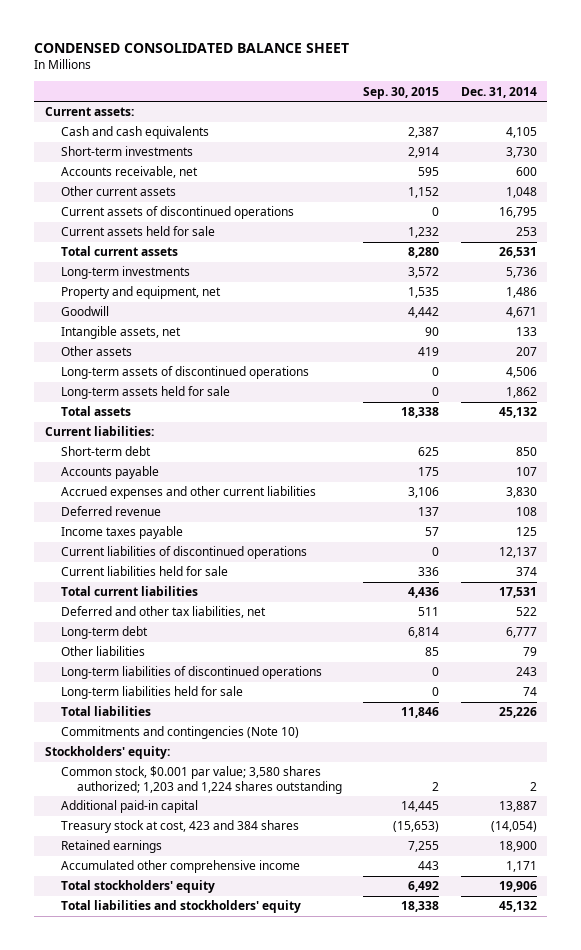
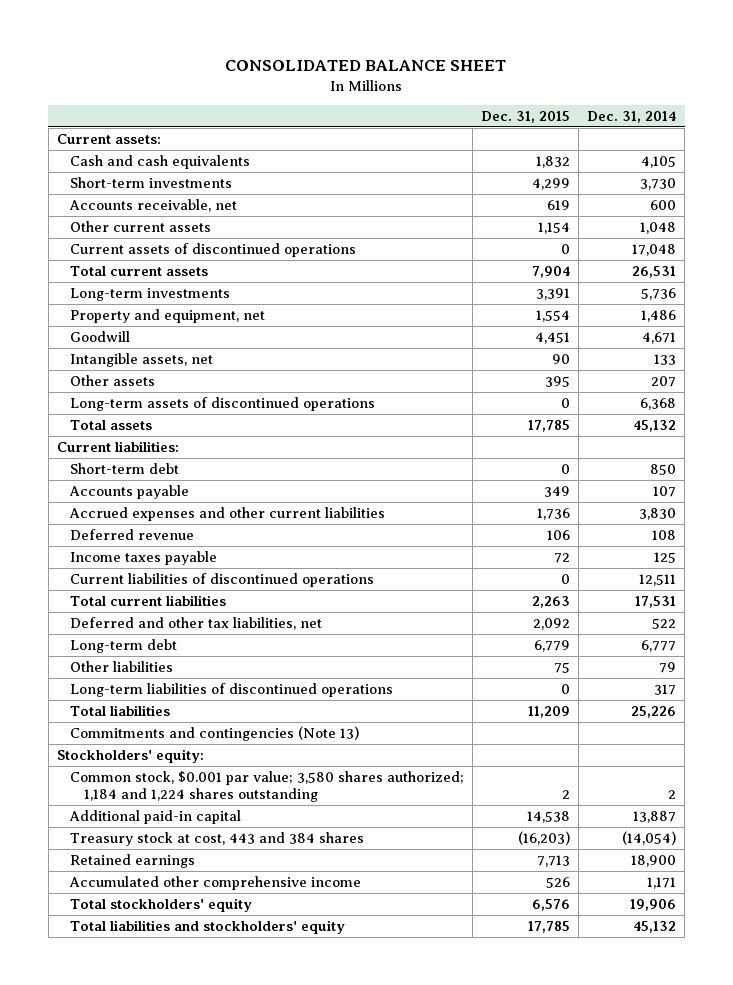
[34,42,350,53] CONDENSED CONSOLIDATED BALANCE SHEET -> [225,59,507,71] CONSOLIDATED BALANCE SHEET
[363,86,440,99] Sep. 30, 2015 -> none
none -> [481,111,571,124] Dec. 31, 2015
[60,226,215,237] Current assets held for sale -> none
[498,207,537,219] 16,795 -> [632,243,677,256] 17,048
[60,386,230,400] Long-term assets held for sale -> none
[505,367,537,379] 4,506 -> [640,397,677,410] 6,368
[60,566,228,577] Current liabilities held for sale -> none
[498,547,537,559] 12,137 -> [639,573,677,586] 12,511
[60,686,243,700] Long-term liabilities held for sale -> none
[515,667,537,677] 243 -> [654,683,677,695] 317
[60,726,299,740] Commitments and contingencies (Note 10) -> [70,725,360,741] Commitments and contingencies (Note 13)
[60,766,343,794] Common stock, $0.001 par value; 3,580 shares authorized; 1,203 and 1,224 shares outstanding -> [70,770,465,803] Common stock, $0.001 par value; 3,580 shares authorized; 1,184 and 1,224 shares outstanding
[60,820,299,834] Treasury stock at cost, 423 and 384 shares -> [70,831,365,846] Treasury stock at cost, 443 and 384 shares

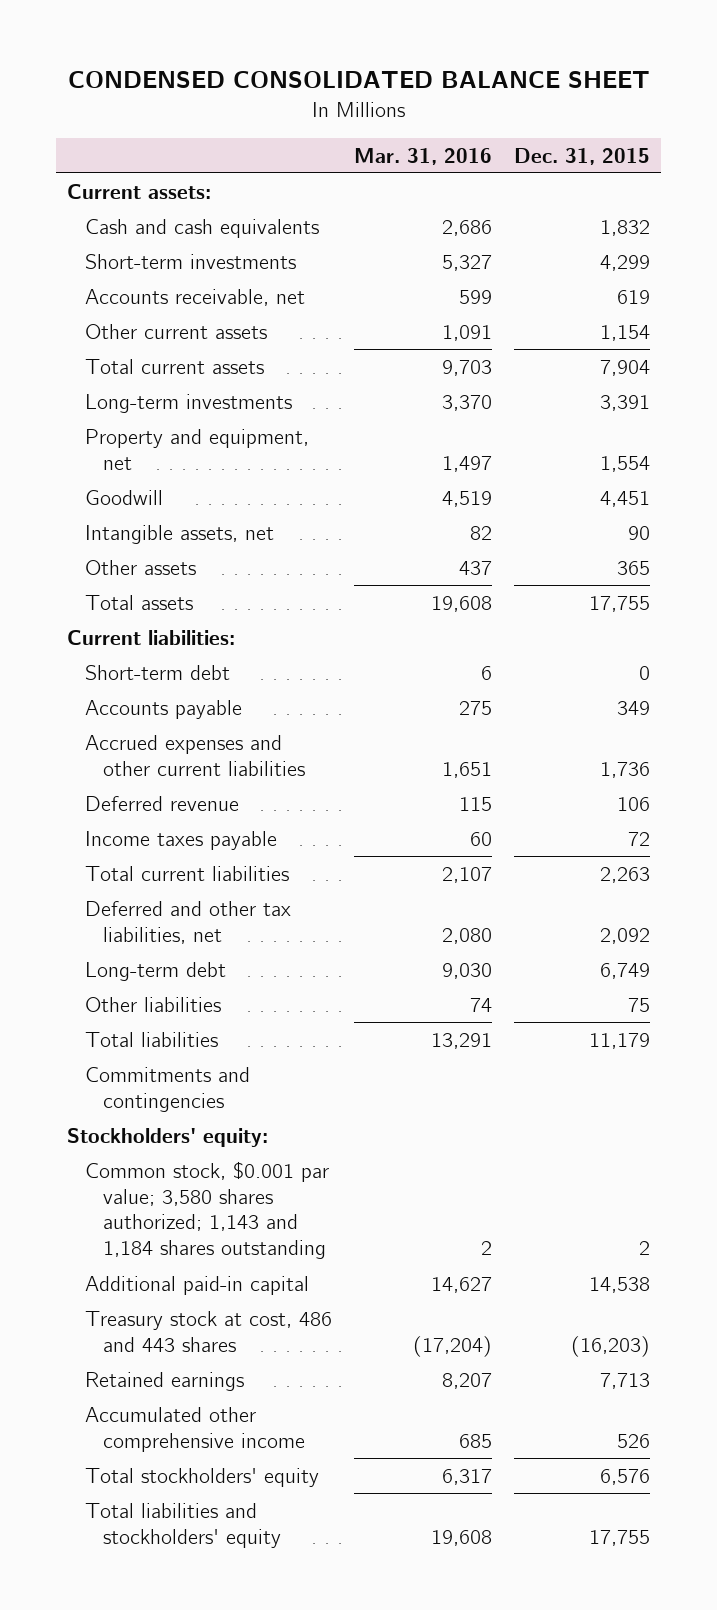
[225,59,507,71] CONSOLIDATED BALANCE SHEET -> [67,71,650,89] CONDENSED CONSOLIDATED BALANCE SHEET
[587,111,677,124] Dec. 31, 2014 -> none
none -> [354,147,493,165] Mar. 31, 2016
[70,242,357,257] Current assets of discontinued operations -> none
[70,396,376,411] Long-term assets of discontinued operations -> none
[545,375,571,387] 395 -> [617,560,651,575] 365
[528,419,571,432] 17,785 -> [589,595,651,612] 17,755
[70,572,375,587] Current liabilities of discontinued operations -> none
[534,639,571,652] 6,779 -> [600,962,651,979] 6,749
[70,682,394,697] Long-term liabilities of discontinued operations -> none
[528,705,571,718] 11,209 -> [589,1032,651,1049] 11,179
[70,725,360,741] Commitments and contingencies (Note 13) -> [84,1066,250,1112] Commitments and contingencies
[70,770,465,803] Common stock, $0.001 par value; 3,580 shares authorized; 1,184 and 1,224 shares outstanding -> [84,1160,329,1260] Common stock, $0.001 par value; 3,580 shares authorized; 1,143 and 1,184 shares outstanding
[70,831,365,846] Treasury stock at cost, 443 and 384 shares -> [84,1310,332,1352] Treasury stock at cost, 486 and 443 shares
[528,920,571,933] 17,785 -> [589,1529,651,1546] 17,755

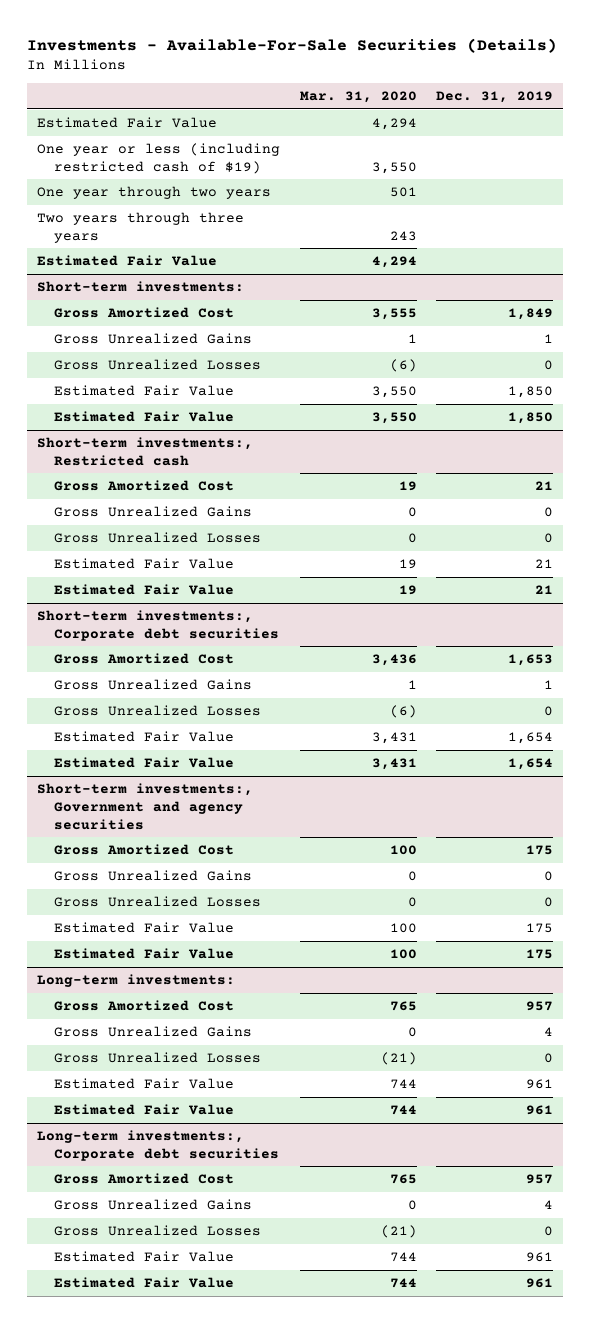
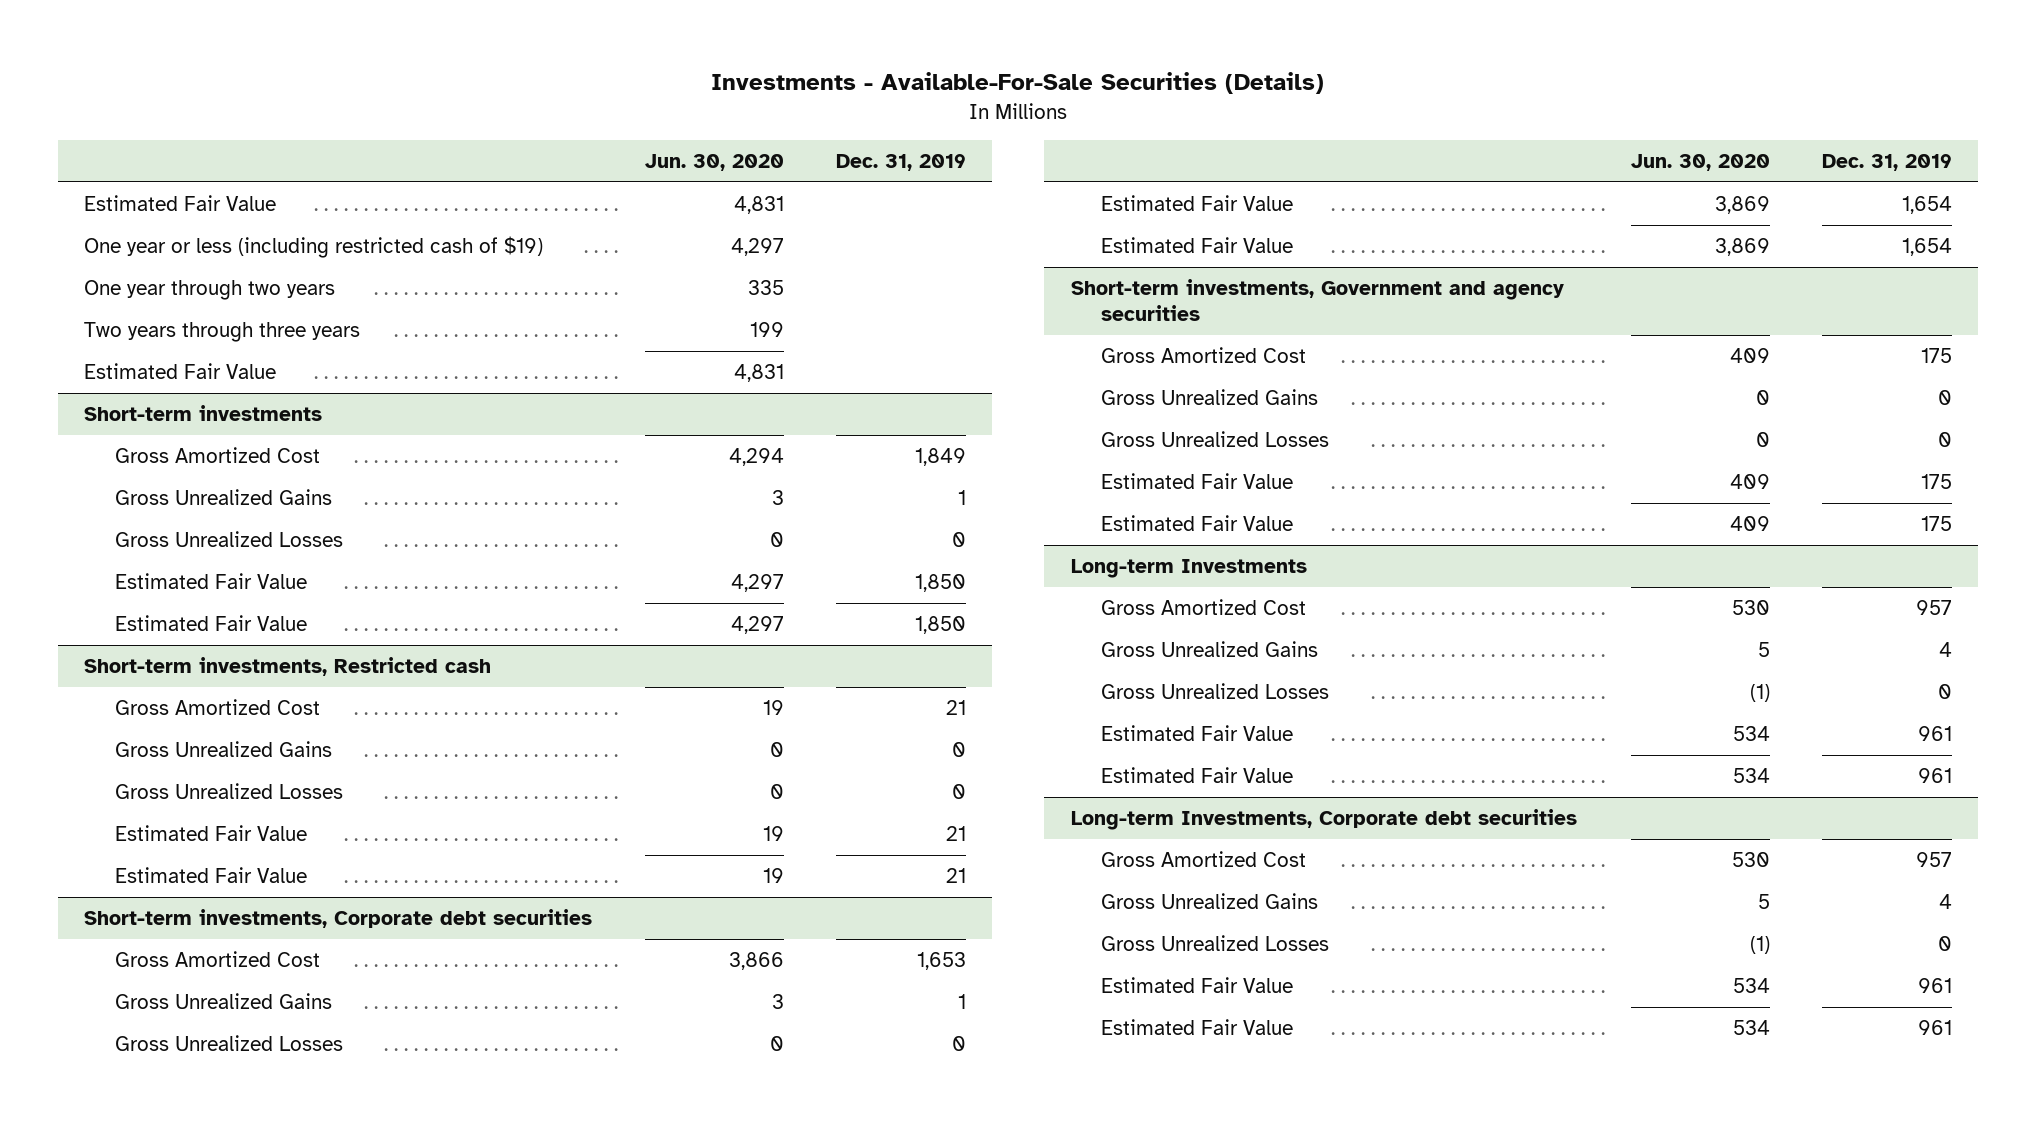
[299,91,417,104] Mar. 31, 2020 -> none
none -> [644,153,784,171] Jun. 30, 2020
[37,280,245,292] Short-term investments: -> [84,405,323,422] Short-term investments
[37,436,254,466] Short-term investments:, Restricted cash -> [84,657,492,677] Short-term investments, Restricted cash
[37,609,279,641] Short-term investments:, Corporate debt securities -> [84,909,593,929] Short-term investments, Corporate debt securities
[37,782,254,830] Short-term investments:, Government and agency securities -> [1070,279,1564,322] Short-term investments, Government and agency securities
[37,973,236,987] Long-term investments: -> [1070,559,1307,579] Long-term Investments
[37,1129,279,1161] Long-term investments:, Corporate debt securities -> [1070,809,1577,831] Long-term Investments, Corporate debt securities

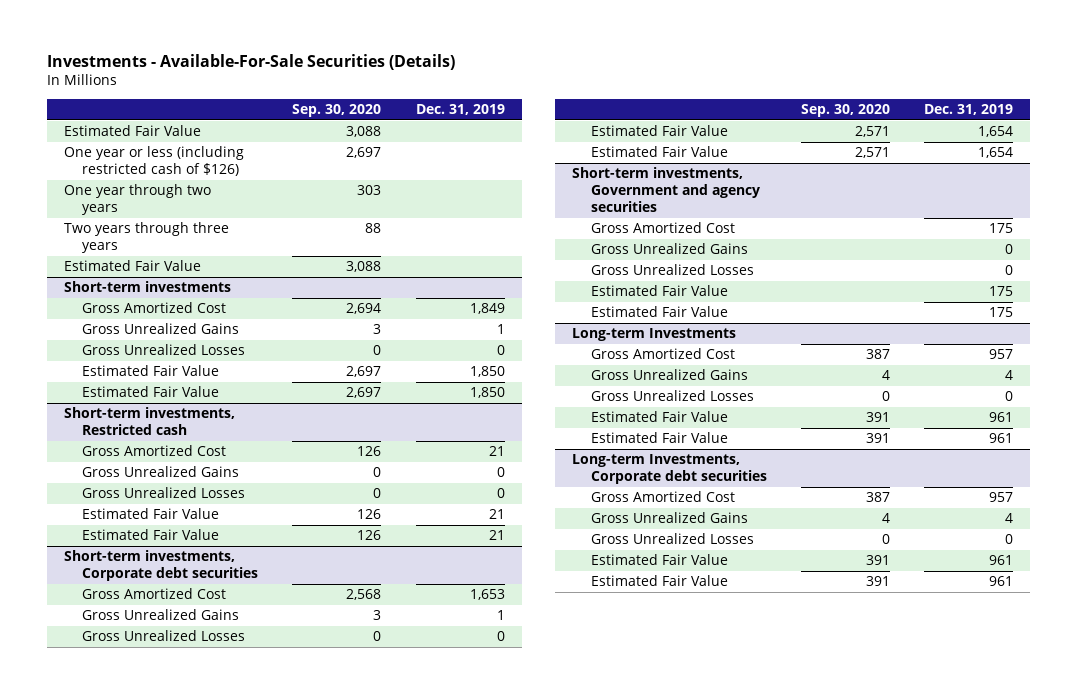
[644,153,784,171] Jun. 30, 2020 -> none
none -> [292,104,382,118] Sep. 30, 2020
[84,236,544,259] One year or less (including restricted cash of $19) -> [63,146,244,177] One year or less (including restricted cash of $126)

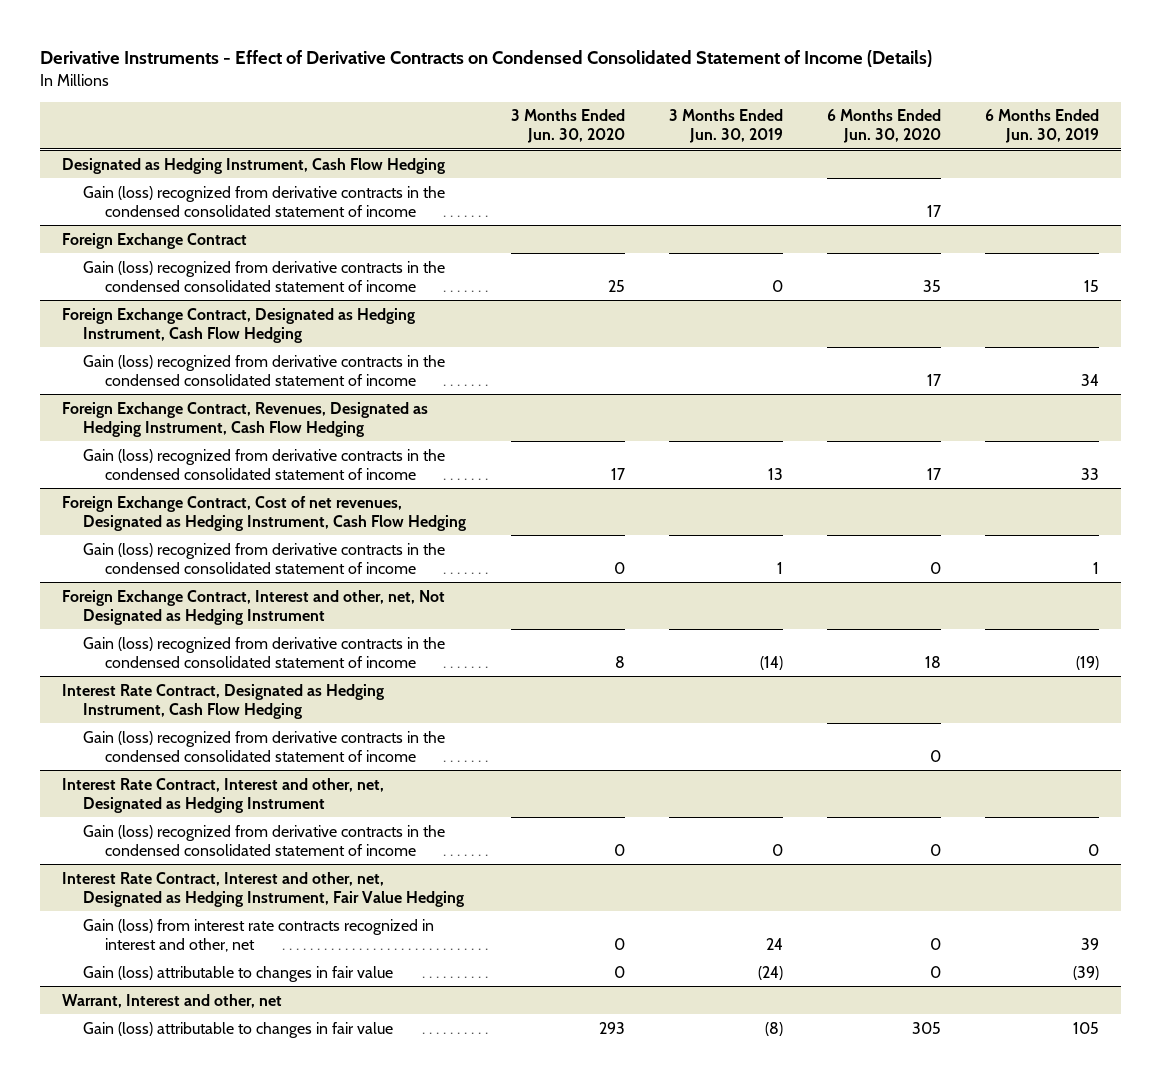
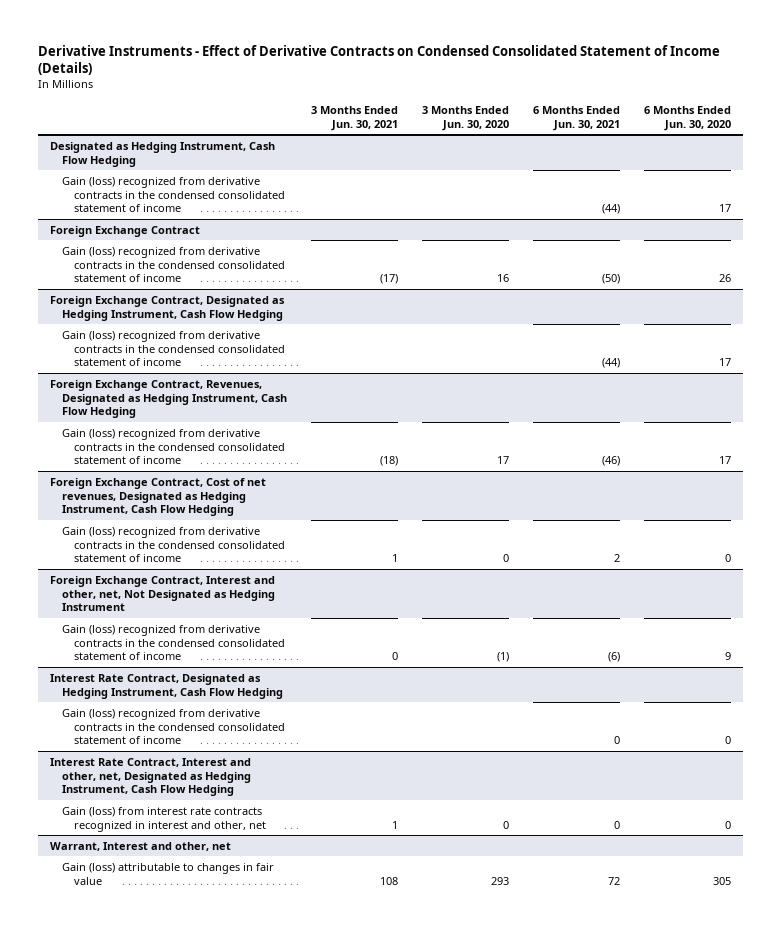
[668,109,783,144] 3 Months Ended Jun. 30, 2019 -> none
[985,109,1100,144] 6 Months Ended Jun. 30, 2019 -> none
none -> [311,105,399,131] 3 Months Ended Jun. 30, 2021
none -> [533,105,621,131] 6 Months Ended Jun. 30, 2021
[607,279,625,292] 25 -> [497,274,510,283] 16
[922,279,941,292] 35 -> [719,274,732,283] 26
[614,655,625,668] 8 -> [497,652,510,663] (1)
[924,655,941,668] 18 -> [725,652,732,661] 9
[83,824,446,856] Gain (loss) recognized from derivative contracts in the condensed consolidated statement of income -> none
[61,871,465,907] Interest Rate Contract, Interest and other, net, Designated as Hedging Instrument, Fair Value Hedging -> none
[61,777,384,813] Interest Rate Contract, Interest and other, net, Designated as Hedging Instrument -> [50,757,252,797] Interest Rate Contract, Interest and other, net, Designated as Hedging Instrument, Cash Flow Hedging
[83,965,394,982] Gain (loss) attributable to changes in fair value -> none

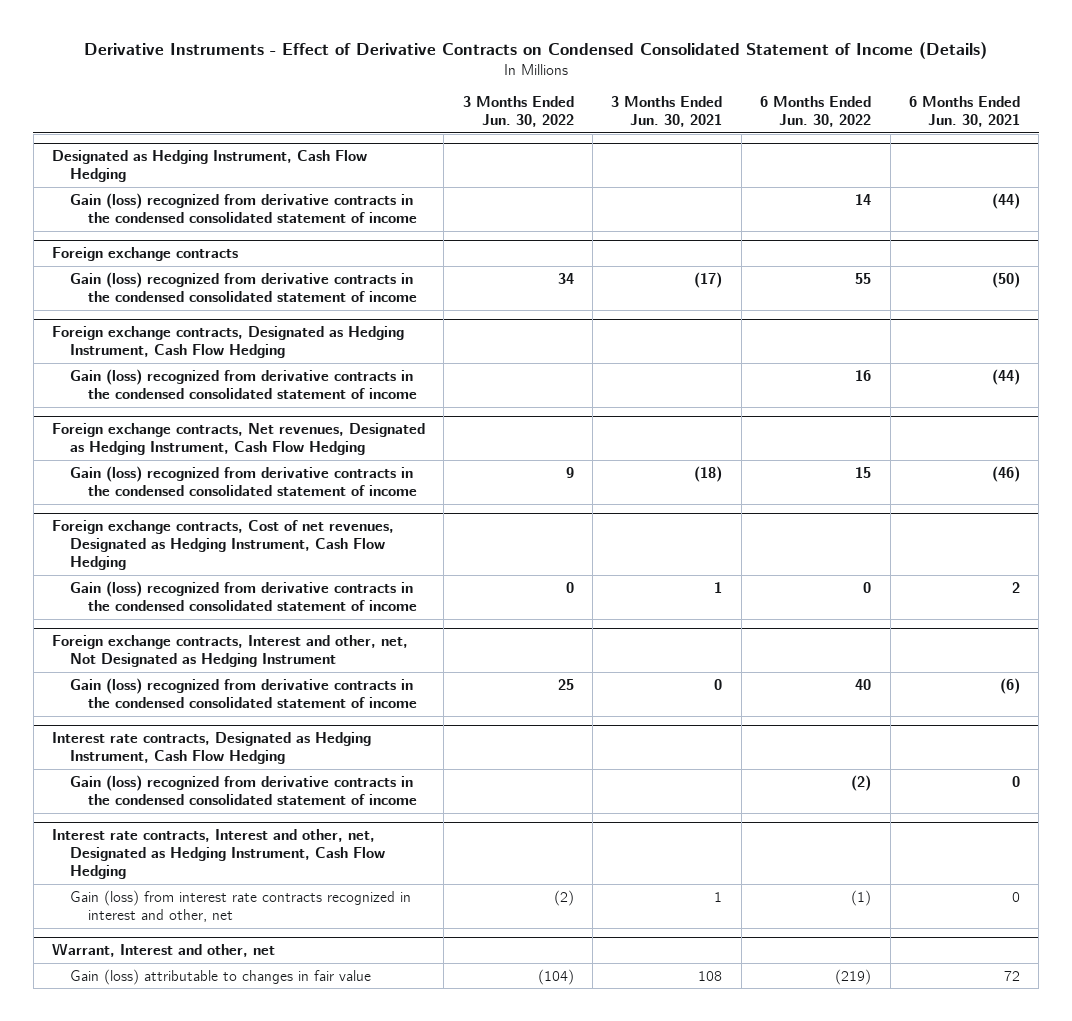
[422,105,510,131] 3 Months Ended Jun. 30, 2020 -> none
[644,105,732,131] 6 Months Ended Jun. 30, 2020 -> none
none -> [462,95,574,128] 3 Months Ended Jun. 30, 2022
none -> [760,95,872,128] 6 Months Ended Jun. 30, 2022
[50,225,201,237] Foreign Exchange Contract -> [51,246,238,261] Foreign exchange contracts
[50,295,286,321] Foreign Exchange Contract, Designated as Hedging Instrument, Cash Flow Hedging -> [51,325,404,359] Foreign exchange contracts, Designated as Hedging Instrument, Cash Flow Hedging
[50,379,288,419] Foreign Exchange Contract, Revenues, Designated as Hedging Instrument, Cash Flow Hedging -> [51,422,425,456] Foreign exchange contracts, Net revenues, Designated as Hedging Instrument, Cash Flow Hedging
[50,477,267,517] Foreign Exchange Contract, Cost of net revenues, Designated as Hedging Instrument, Cash Flow Hedging -> [51,519,394,571] Foreign exchange contracts, Cost of net revenues, Designated as Hedging Instrument, Cash Flow Hedging
[50,575,276,612] Foreign Exchange Contract, Interest and other, net, Not Designated as Hedging Instrument -> [51,634,408,668] Foreign exchange contracts, Interest and other, net, Not Designated as Hedging Instrument
[50,673,284,699] Interest Rate Contract, Designated as Hedging Instrument, Cash Flow Hedging -> [51,731,371,765] Interest rate contracts, Designated as Hedging Instrument, Cash Flow Hedging
[50,757,252,797] Interest Rate Contract, Interest and other, net, Designated as Hedging Instrument, Cash Flow Hedging -> [51,828,386,880] Interest rate contracts, Interest and other, net, Designated as Hedging Instrument, Cash Flow Hedging

